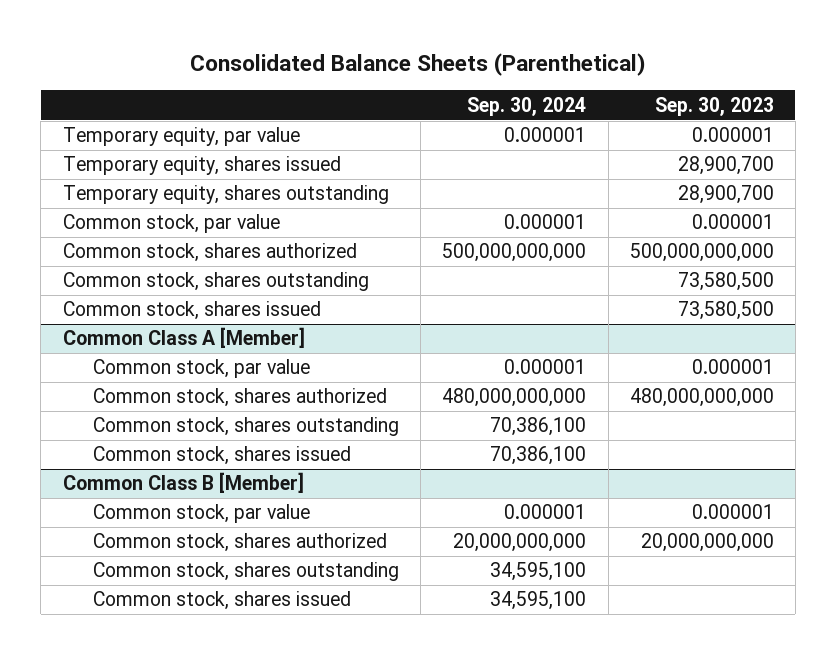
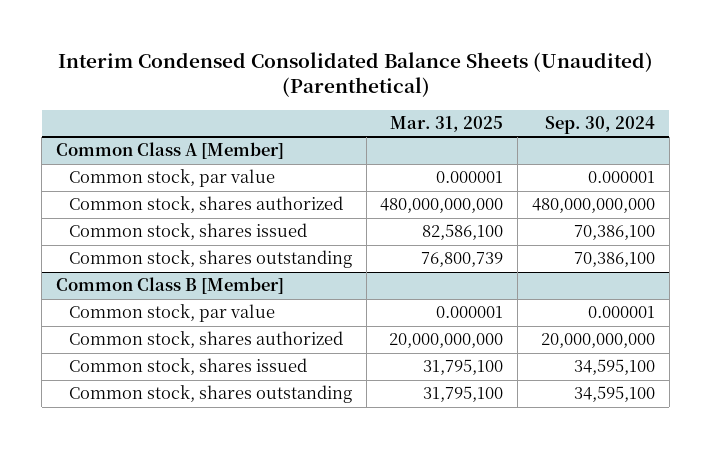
[190,53,647,77] Consolidated Balance Sheets (Parenthetical) -> [57,51,653,98] Interim Condensed Consolidated Balance Sheets (Unaudited) (Parenthetical)
[654,96,774,116] Sep. 30, 2023 -> none
none -> [390,116,504,133] Mar. 31, 2025
[62,127,300,147] Temporary equity, par value -> none
[62,156,341,176] Temporary equity, shares issued -> none
[62,185,389,205] Temporary equity, shares outstanding -> none
[62,214,280,234] Common stock, par value -> none
[62,243,357,263] Common stock, shares authorized -> none
[62,272,369,292] Common stock, shares outstanding -> none
[62,301,321,321] Common stock, shares issued -> none
[93,417,400,437] Common stock, shares outstanding -> [68,250,352,269] Common stock, shares outstanding
[93,562,400,582] Common stock, shares outstanding -> [68,385,352,404] Common stock, shares outstanding

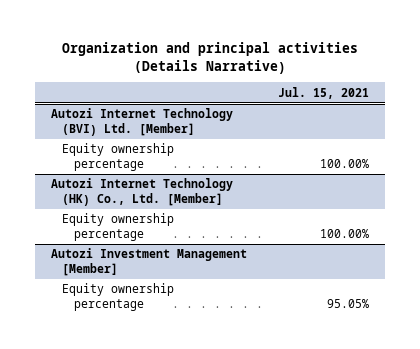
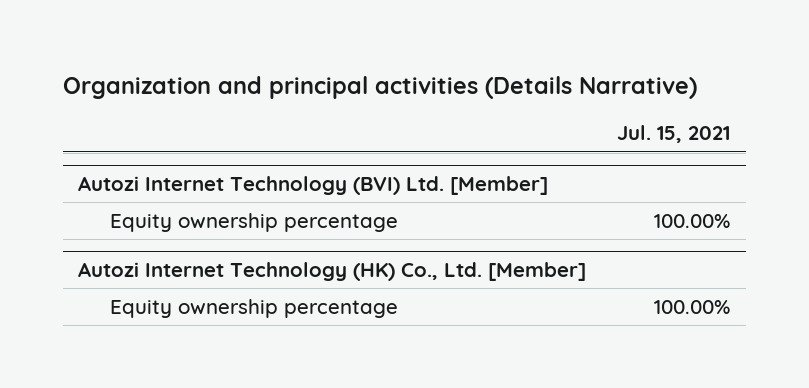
[50,248,247,276] Autozi Investment Management [Member] -> none
[62,283,175,311] Equity ownership percentage -> none

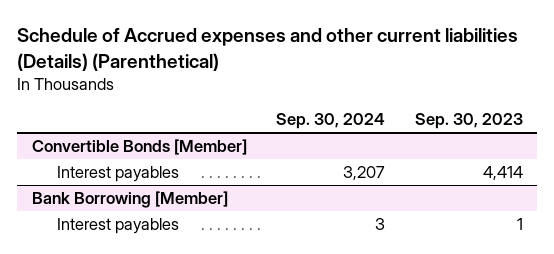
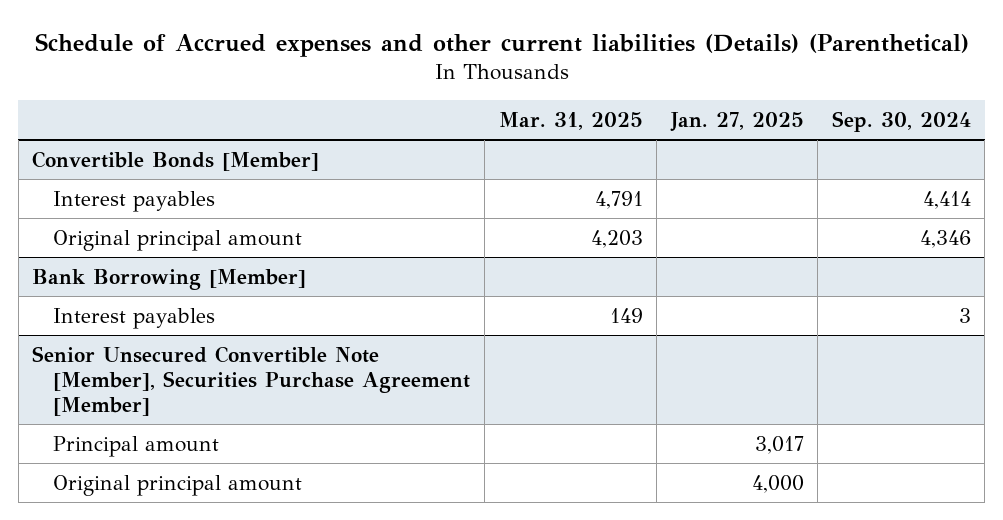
[414,113,523,130] Sep. 30, 2023 -> none
none -> [498,111,643,130] Mar. 31, 2025
none -> [669,111,804,132] Jan. 27, 2025
[343,165,386,180] 3,207 -> [922,190,971,209] 4,414
none -> [53,229,303,251] Original principal amount
none -> [32,345,471,416] Senior Unsecured Convertible Note [Member], Securities Purchase Agreement [Member]
none -> [53,435,220,457] Principal amount
none -> [53,474,303,496] Original principal amount

